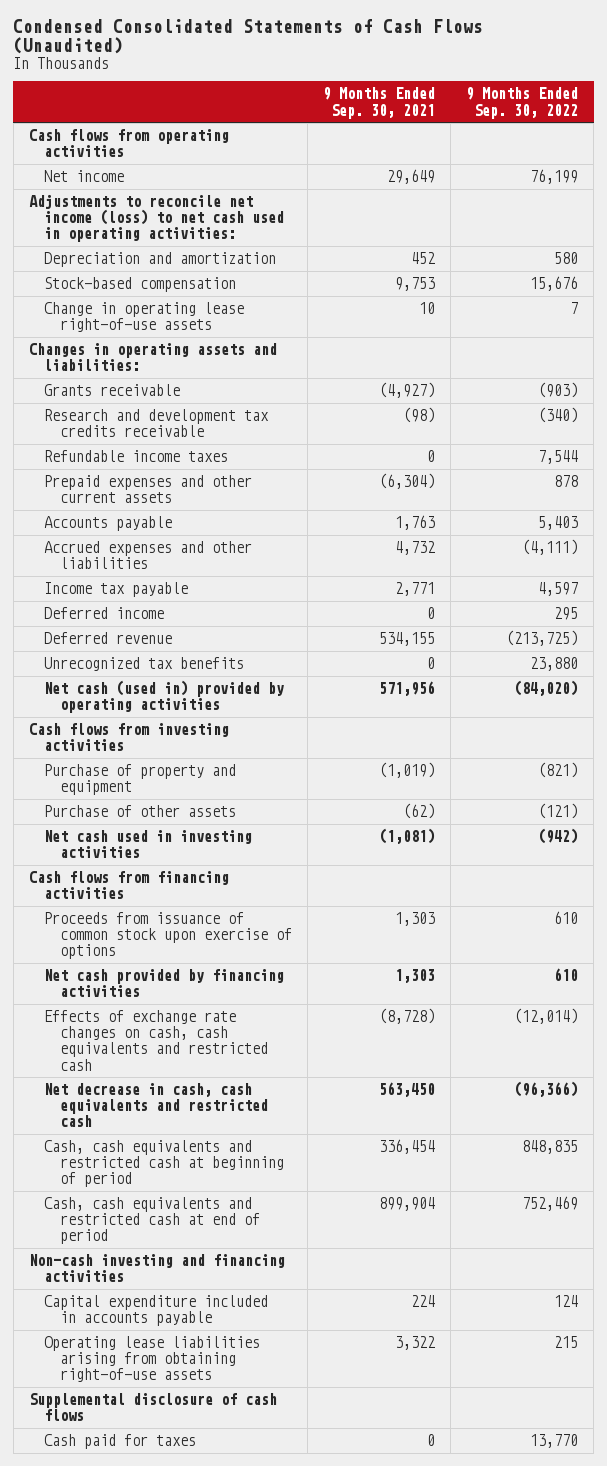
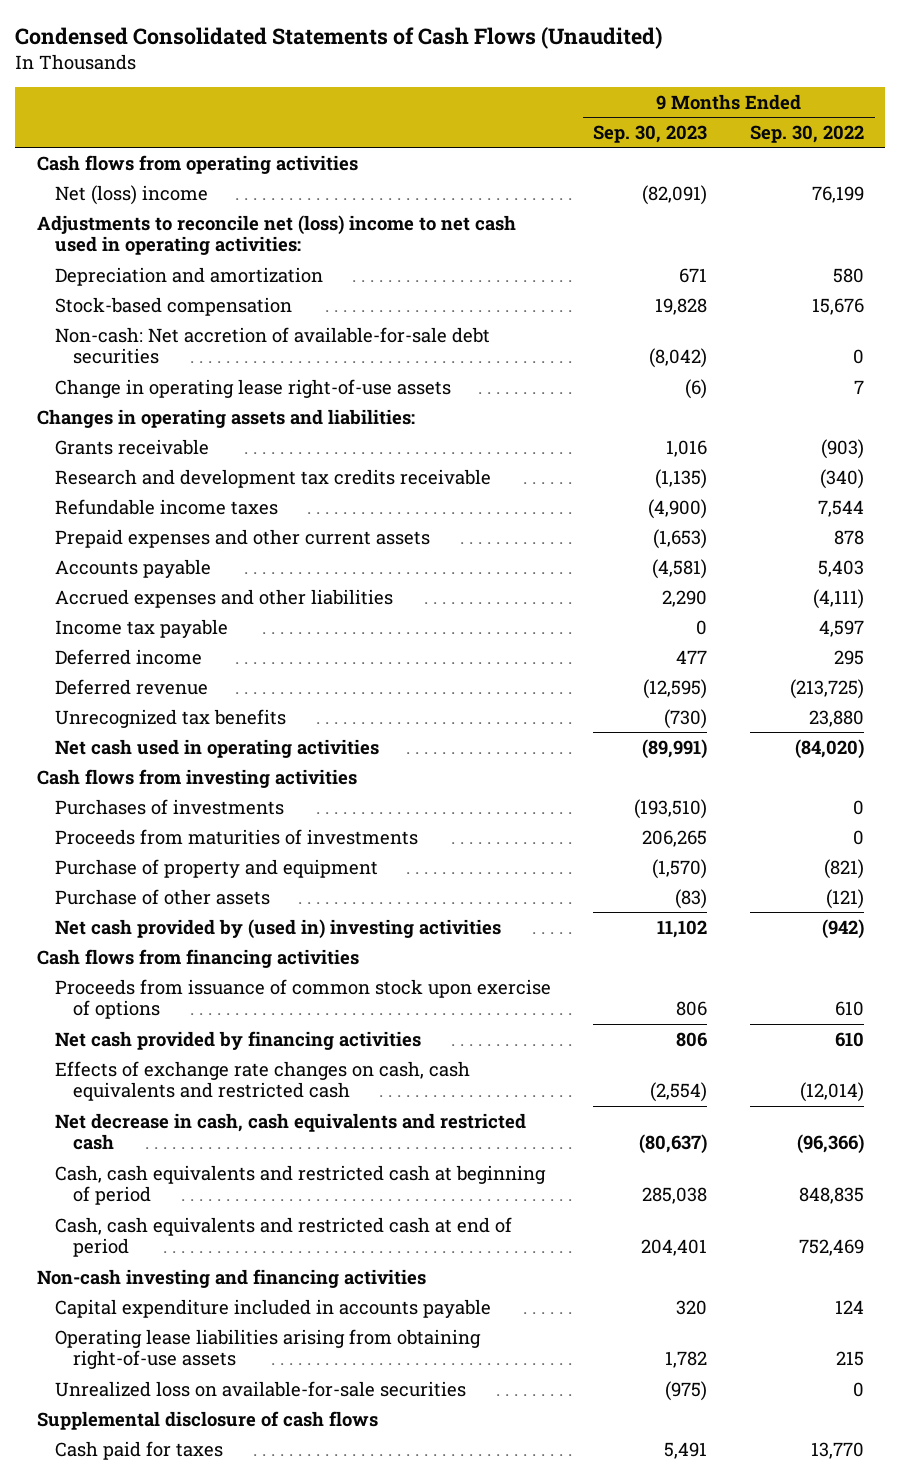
[323,87,436,119] 9 Months Ended Sep. 30, 2021 -> none
none -> [593,125,708,144] Sep. 30, 2023
[44,170,125,183] Net income -> [54,184,208,205] Net (loss) income
[28,194,285,243] Adjustments to reconcile net income (loss) to net cash used in operating activities: -> [36,214,516,256] Adjustments to reconcile net (loss) income to net cash used in operating activities:
none -> [54,326,490,365] Non-cash: Net accretion of available-for-sale debt securities
[44,680,285,714] Net cash (used in) provided by operating activities -> [54,738,379,758] Net cash used in operating activities
none -> [54,798,284,815] Purchases of investments
none -> [54,828,418,845] Proceeds from maturities of investments
[44,830,253,859] Net cash used in investing activities -> [54,918,501,939] Net cash provided by (used in) investing activities
none -> [54,1380,466,1397] Unrealized loss on available-for-sale securities

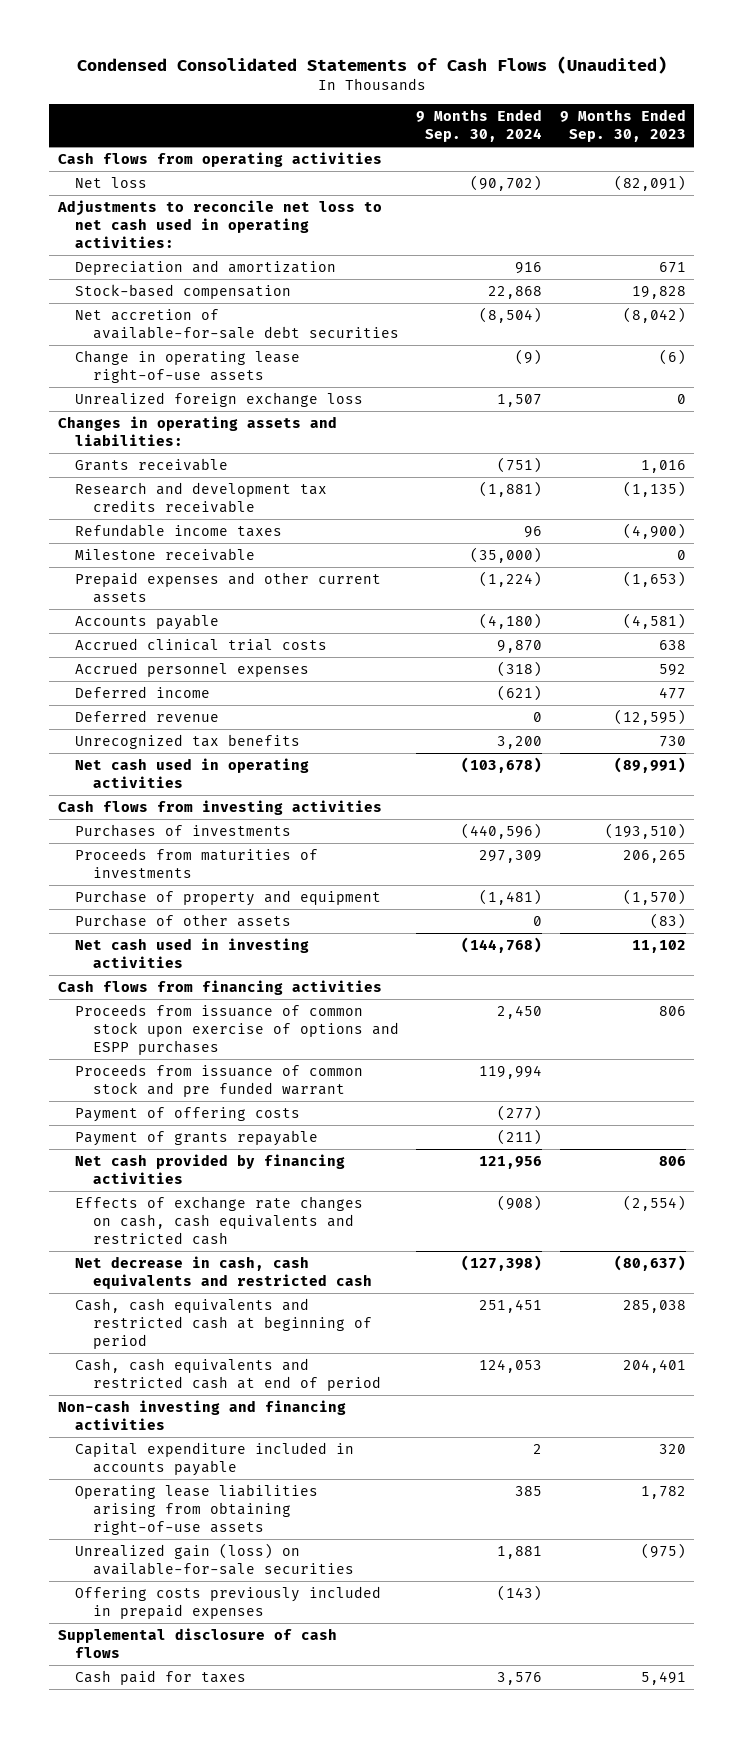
[750,125,865,144] Sep. 30, 2022 -> none
none -> [416,109,543,143] 9 Months Ended Sep. 30, 2024
[54,184,208,205] Net (loss) income -> [75,176,148,188] Net loss
[36,214,516,256] Adjustments to reconcile net (loss) income to net cash used in operating activities: -> [56,199,382,248] Adjustments to reconcile net loss to net cash used in operating activities:
[54,326,490,365] Non-cash: Net accretion of available-for-sale debt securities -> [75,308,399,339] Net accretion of available-for-sale debt securities
none -> [75,391,364,407] Unrealized foreign exchange loss
none -> [75,547,256,561] Milestone receivable
[54,588,393,608] Accrued expenses and other liabilities -> none
[54,618,228,638] Income tax payable -> none
none -> [75,637,328,651] Accrued clinical trial costs
none -> [75,661,310,677] Accrued personnel expenses
[664,708,708,729] (730) -> [658,735,686,747] 730
[54,918,501,939] Net cash provided by (used in) investing activities -> [75,937,310,968] Net cash used in investing activities
[54,978,551,1020] Proceeds from issuance of common stock upon exercise of options -> [75,1003,399,1055] Proceeds from issuance of common stock upon exercise of options and ESPP purchases
none -> [75,1063,364,1097] Proceeds from issuance of common stock and pre funded warrant
none -> [75,1106,301,1122] Payment of offering costs
none -> [75,1129,319,1146] Payment of grants repayable
[54,1380,466,1397] Unrealized loss on available-for-sale securities -> [75,1542,354,1575] Unrealized gain (loss) on available-for-sale securities
none -> [75,1585,382,1619] Offering costs previously included in prepaid expenses

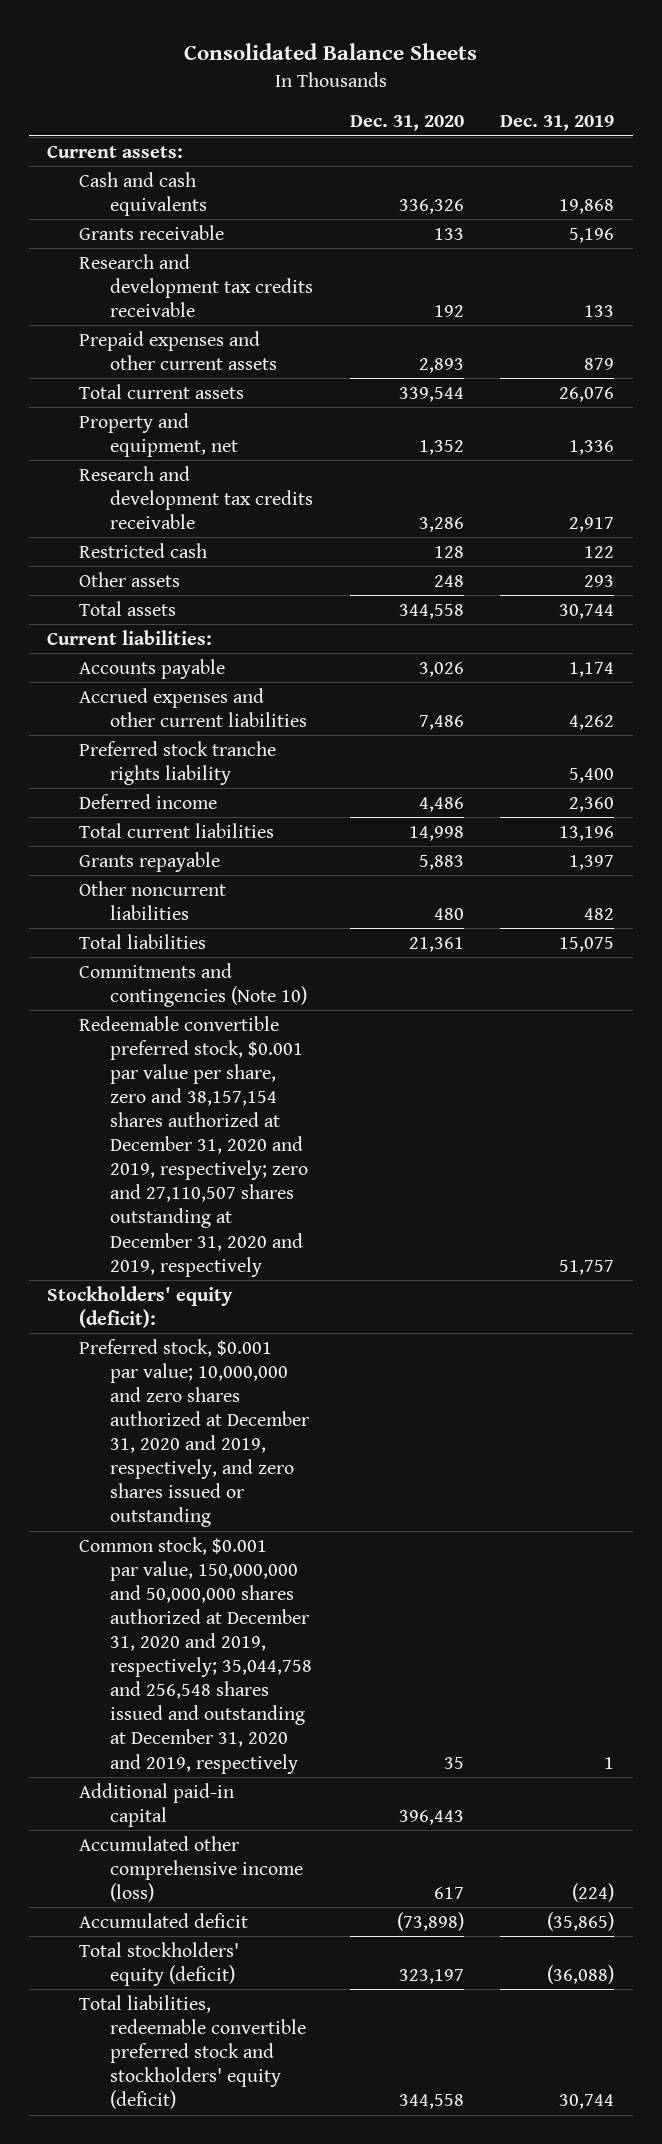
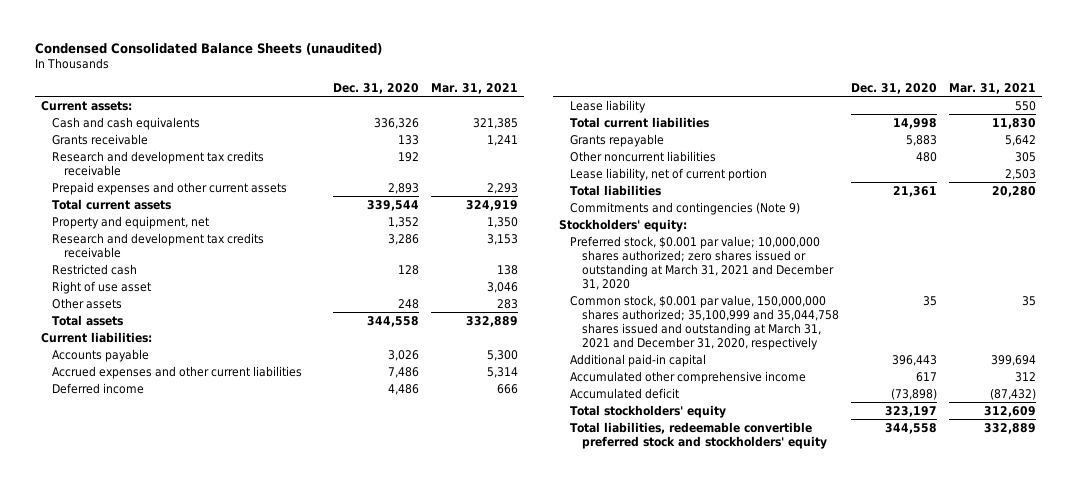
[183,42,477,60] Consolidated Balance Sheets -> [34,42,382,55] Condensed Consolidated Balance Sheets (unaudited)
[500,115,615,132] Dec. 31, 2019 -> none
none -> [431,83,519,95] Mar. 31, 2021
none -> [52,280,152,294] Right of use asset
[78,740,276,785] Preferred stock tranche rights liability -> none
none -> [570,99,647,113] Lease liability
none -> [570,167,768,181] Lease liability, net of current portion
[78,1015,309,1277] Redeemable convertible preferred stock, $0.001 par value per share, zero and 38,157,154 shares authorized at December 31, 2020 and 2019, respectively; zero and 27,110,507 shares outstanding at December 31, 2020 and 2019, respectively -> none
[78,962,308,1007] Commitments and contingencies (Note 10) -> [570,201,801,215] Commitments and contingencies (Note 9)
[47,1285,234,1328] Stockholders' equity (deficit): -> [558,218,687,232] Stockholders' equity:
[78,1338,310,1528] Preferred stock, $0.001 par value; 10,000,000 and zero shares authorized at December 31, 2020 and 2019, respectively, and zero shares issued or outstanding -> [570,235,835,290] Preferred stock, $0.001 par value; 10,000,000 shares authorized; zero shares issued or outstanding at March 31, 2021 and December 31, 2020
[78,1536,313,1774] Common stock, $0.001 par value, 150,000,000 and 50,000,000 shares authorized at December 31, 2020 and 2019, respectively; 35,044,758 and 256,548 shares issued and outstanding at December 31, 2020 and 2019, respectively -> [570,294,840,350] Common stock, $0.001 par value, 150,000,000 shares authorized; 35,100,999 and 35,044,758 shares issued and outstanding at March 31, 2021 and December 31, 2020, respectively
[78,1835,304,1902] Accumulated other comprehensive income (loss) -> [570,370,807,384] Accumulated other comprehensive income
[78,1941,239,1986] Total stockholders' equity (deficit) -> [570,404,727,418] Total stockholders' equity
[78,1994,307,2110] Total liabilities, redeemable convertible preferred stock and stockholders' equity (deficit) -> [570,421,828,449] Total liabilities, redeemable convertible preferred stock and stockholders' equity

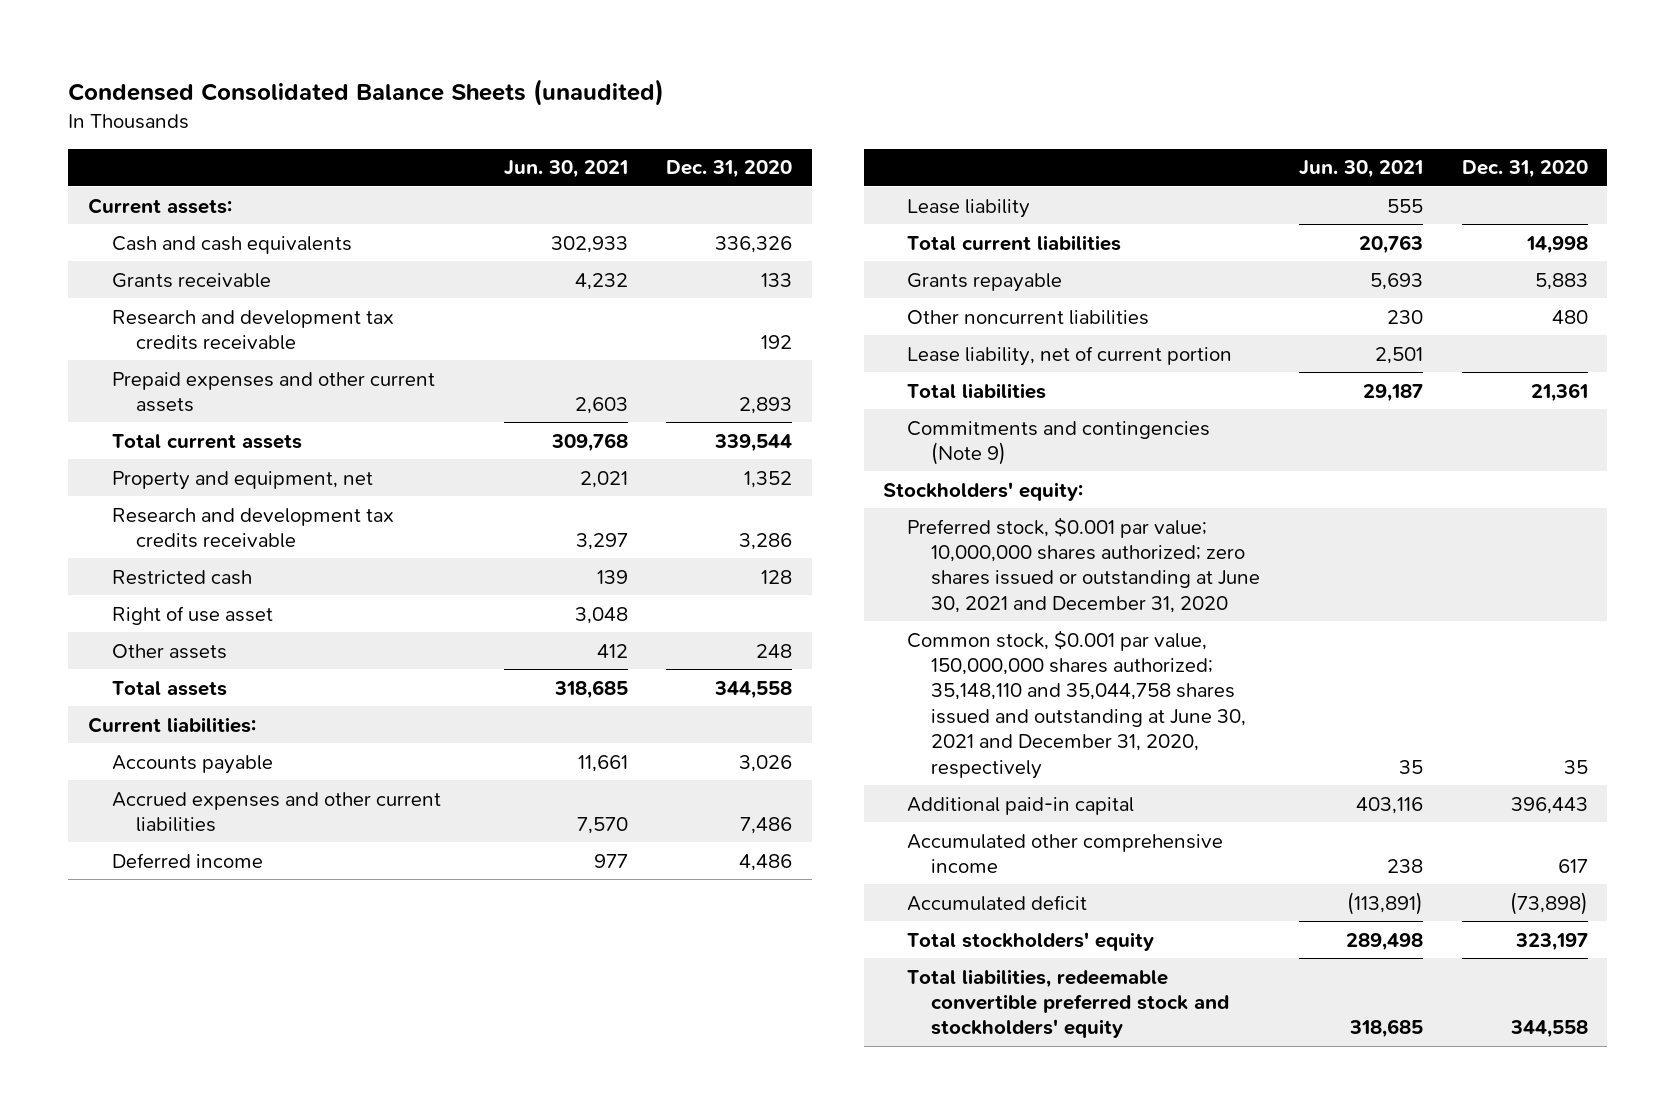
[431,83,519,95] Mar. 31, 2021 -> none
none -> [503,160,628,179] Jun. 30, 2021
[570,235,835,290] Preferred stock, $0.001 par value; 10,000,000 shares authorized; zero shares issued or outstanding at March 31, 2021 and December 31, 2020 -> [907,516,1261,613] Preferred stock, $0.001 par value; 10,000,000 shares authorized; zero shares issued or outstanding at June 30, 2021 and December 31, 2020
[570,294,840,350] Common stock, $0.001 par value, 150,000,000 shares authorized; 35,100,999 and 35,044,758 shares issued and outstanding at March 31, 2021 and December 31, 2020, respectively -> [907,629,1247,779] Common stock, $0.001 par value, 150,000,000 shares authorized; 35,148,110 and 35,044,758 shares issued and outstanding at June 30, 2021 and December 31, 2020, respectively

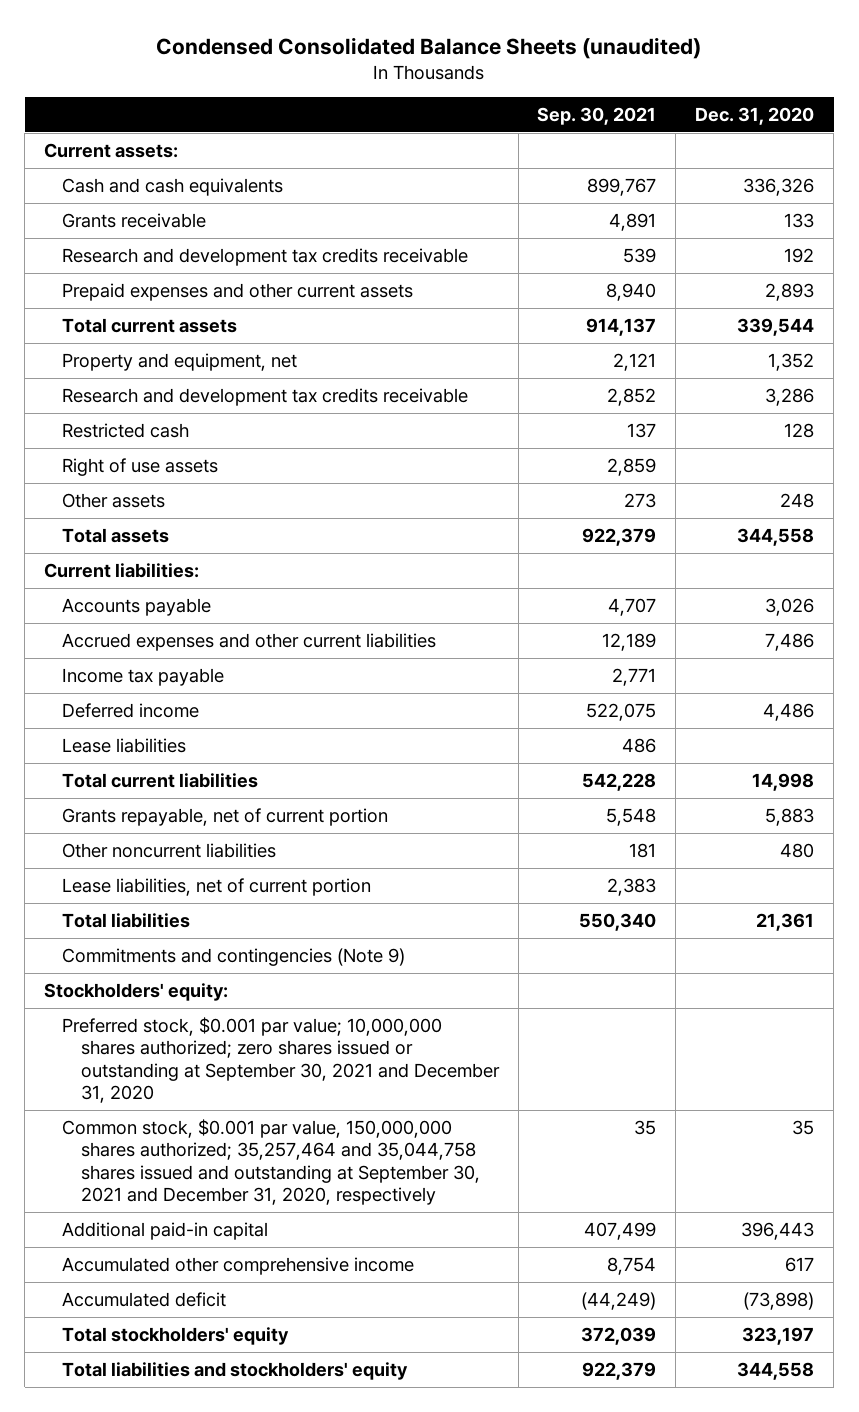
[503,160,628,179] Jun. 30, 2021 -> none
none -> [537,107,657,126] Sep. 30, 2021
[111,605,273,625] Right of use asset -> [62,457,219,476] Right of use assets
none -> [62,667,225,686] Income tax payable
[907,198,1031,218] Lease liability -> [62,737,187,753] Lease liabilities
[907,272,1063,292] Grants repayable -> [62,807,389,826] Grants repayable, net of current portion
[907,345,1233,366] Lease liability, net of current portion -> [62,877,372,896] Lease liabilities, net of current portion
[907,516,1261,613] Preferred stock, $0.001 par value; 10,000,000 shares authorized; zero shares issued or outstanding at June 30, 2021 and December 31, 2020 -> [62,1016,500,1104] Preferred stock, $0.001 par value; 10,000,000 shares authorized; zero shares issued or outstanding at September 30, 2021 and December 31, 2020
[907,629,1247,779] Common stock, $0.001 par value, 150,000,000 shares authorized; 35,148,110 and 35,044,758 shares issued and outstanding at June 30, 2021 and December 31, 2020, respectively -> [62,1118,480,1206] Common stock, $0.001 par value, 150,000,000 shares authorized; 35,257,464 and 35,044,758 shares issued and outstanding at September 30, 2021 and December 31, 2020, respectively
[907,968,1230,1039] Total liabilities, redeemable convertible preferred stock and stockholders' equity -> [62,1361,409,1380] Total liabilities and stockholders' equity

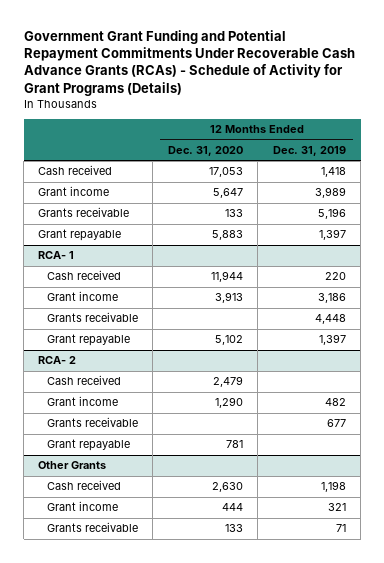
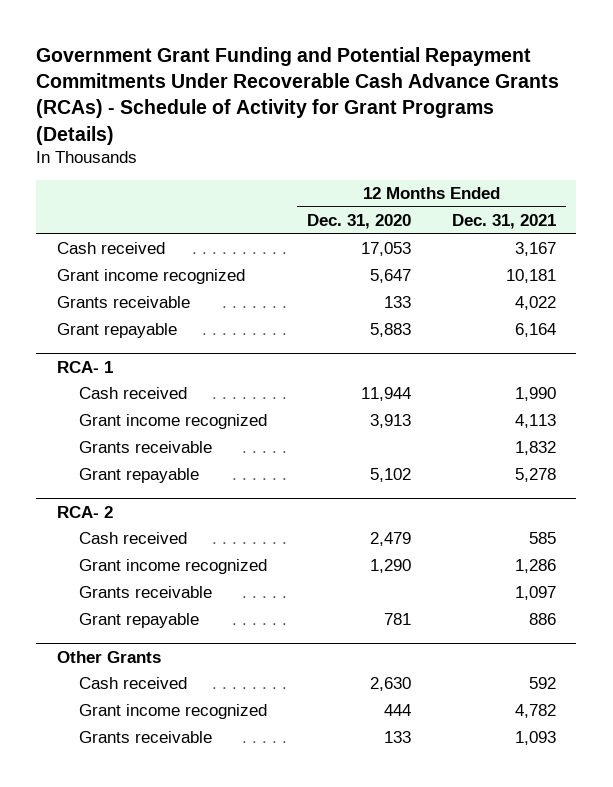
[272,145,346,156] Dec. 31, 2019 -> none
none -> [452,213,557,229] Dec. 31, 2021
[38,186,110,197] Grant income -> [56,269,245,285] Grant income recognized
[46,291,118,302] Grant income -> [78,414,267,430] Grant income recognized
[46,396,118,407] Grant income -> [78,559,267,575] Grant income recognized
[46,501,118,512] Grant income -> [78,704,267,720] Grant income recognized

